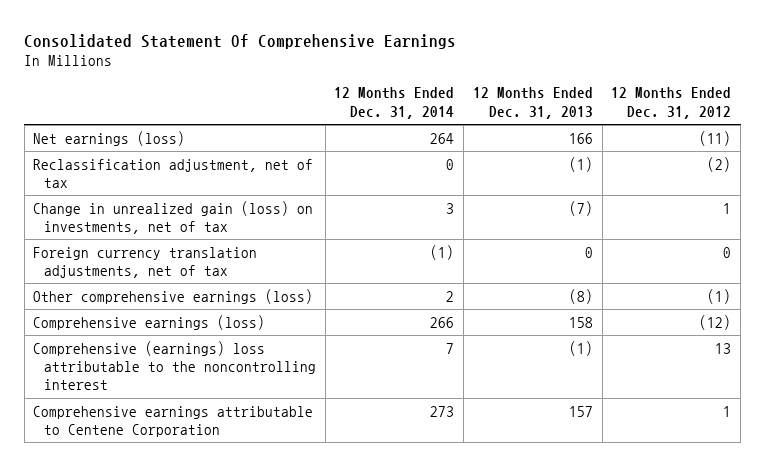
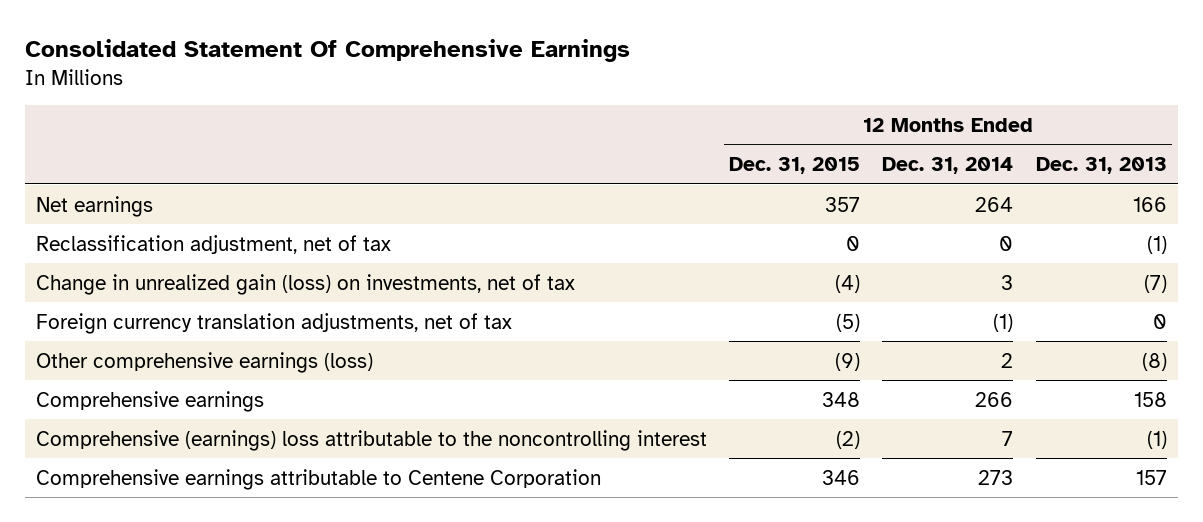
[611,87,732,119] 12 Months Ended Dec. 31, 2012 -> none
none -> [729,157,861,175] Dec. 31, 2015
[33,130,186,146] Net earnings (loss) -> [35,195,153,217] Net earnings
[33,314,266,330] Comprehensive earnings (loss) -> [35,390,264,412] Comprehensive earnings

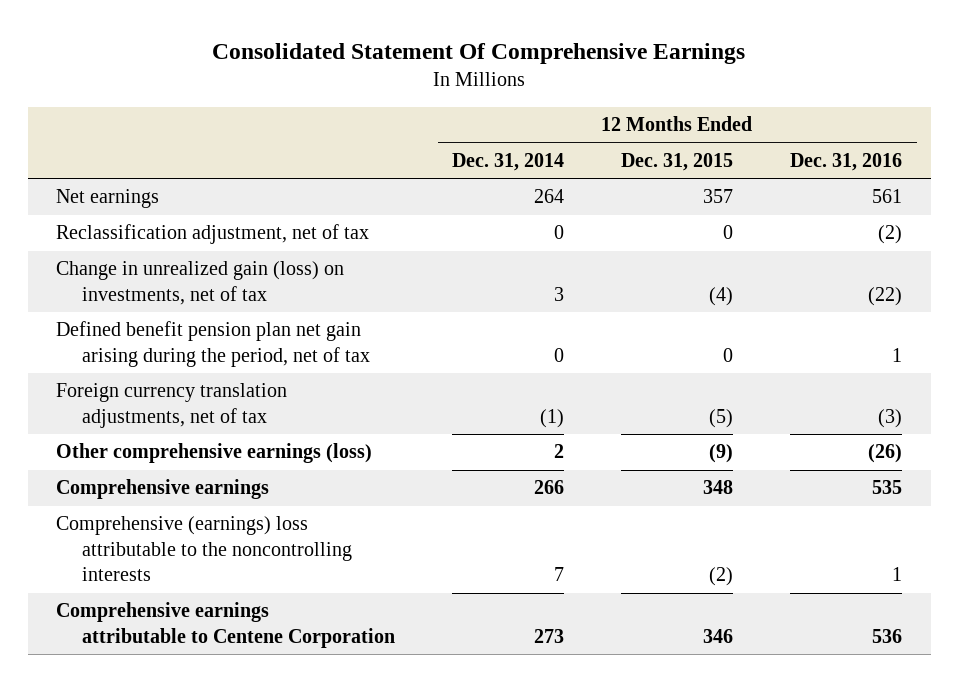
[1035,157,1167,175] Dec. 31, 2013 -> none
none -> [790,152,903,171] Dec. 31, 2016
none -> [56,321,371,367] Defined benefit pension plan net gain arising during the period, net of tax
[35,429,707,451] Comprehensive (earnings) loss attributable to the noncontrolling interest -> [56,516,353,582] Comprehensive (earnings) loss attributable to the noncontrolling interests

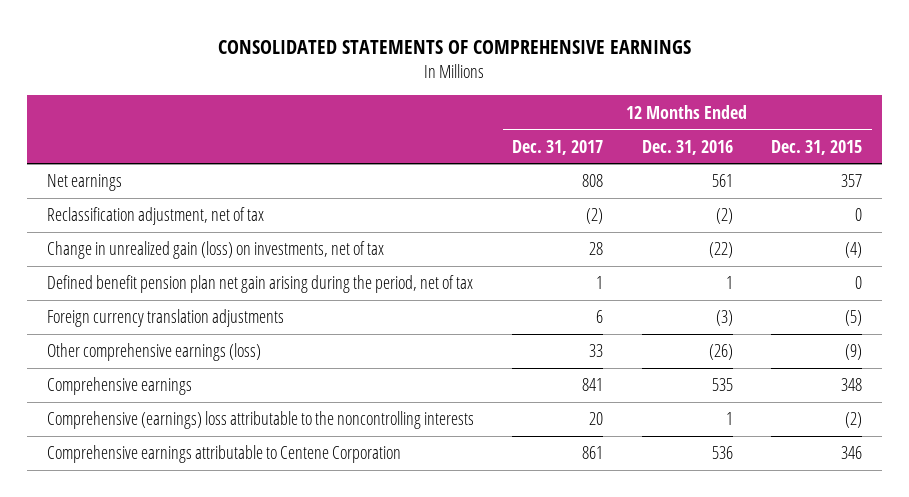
[212,43,746,65] Consolidated Statement Of Comprehensive Earnings -> [218,40,692,55] CONSOLIDATED STATEMENTS OF COMPREHENSIVE EARNINGS
[452,152,565,171] Dec. 31, 2014 -> none
none -> [512,139,604,155] Dec. 31, 2017
[56,383,288,428] Foreign currency translation adjustments, net of tax -> [46,309,284,328] Foreign currency translation adjustments

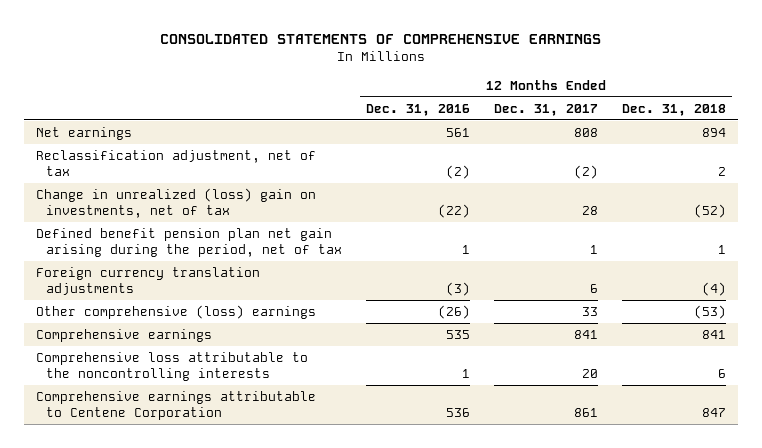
[771,139,863,155] Dec. 31, 2015 -> none
none -> [621,103,726,116] Dec. 31, 2018
[46,241,384,260] Change in unrealized gain (loss) on investments, net of tax -> [35,187,316,219] Change in unrealized (loss) gain on investments, net of tax
[46,343,261,362] Other comprehensive earnings (loss) -> [35,304,316,319] Other comprehensive (loss) earnings
[46,411,474,430] Comprehensive (earnings) loss attributable to the noncontrolling interests -> [35,351,308,382] Comprehensive loss attributable to the noncontrolling interests

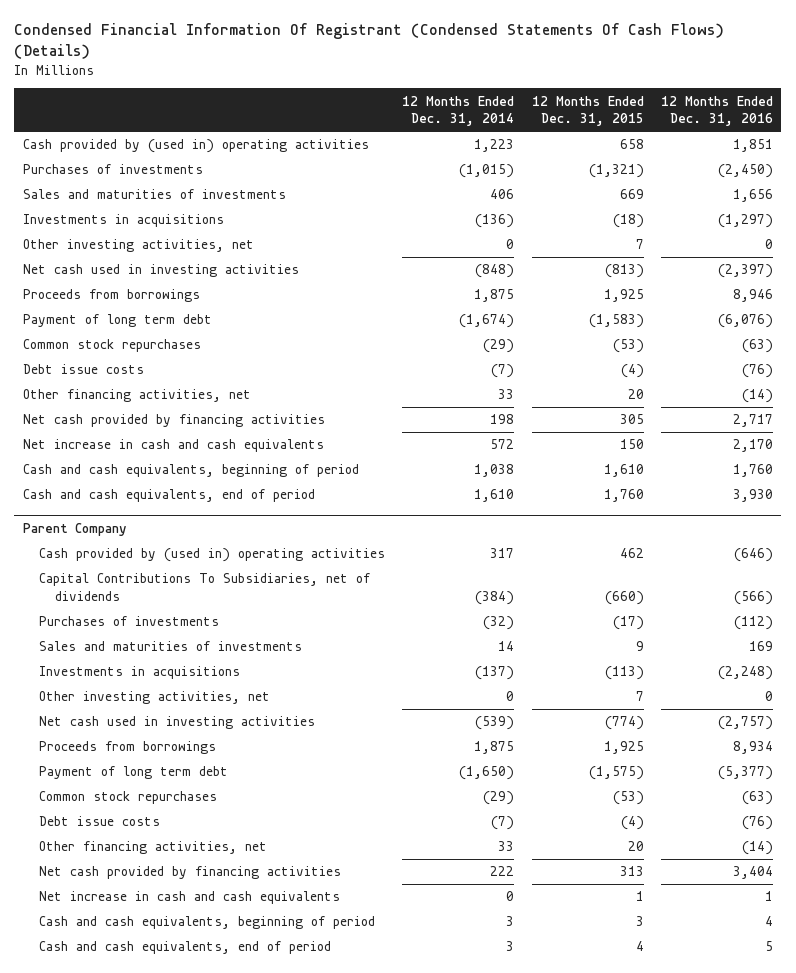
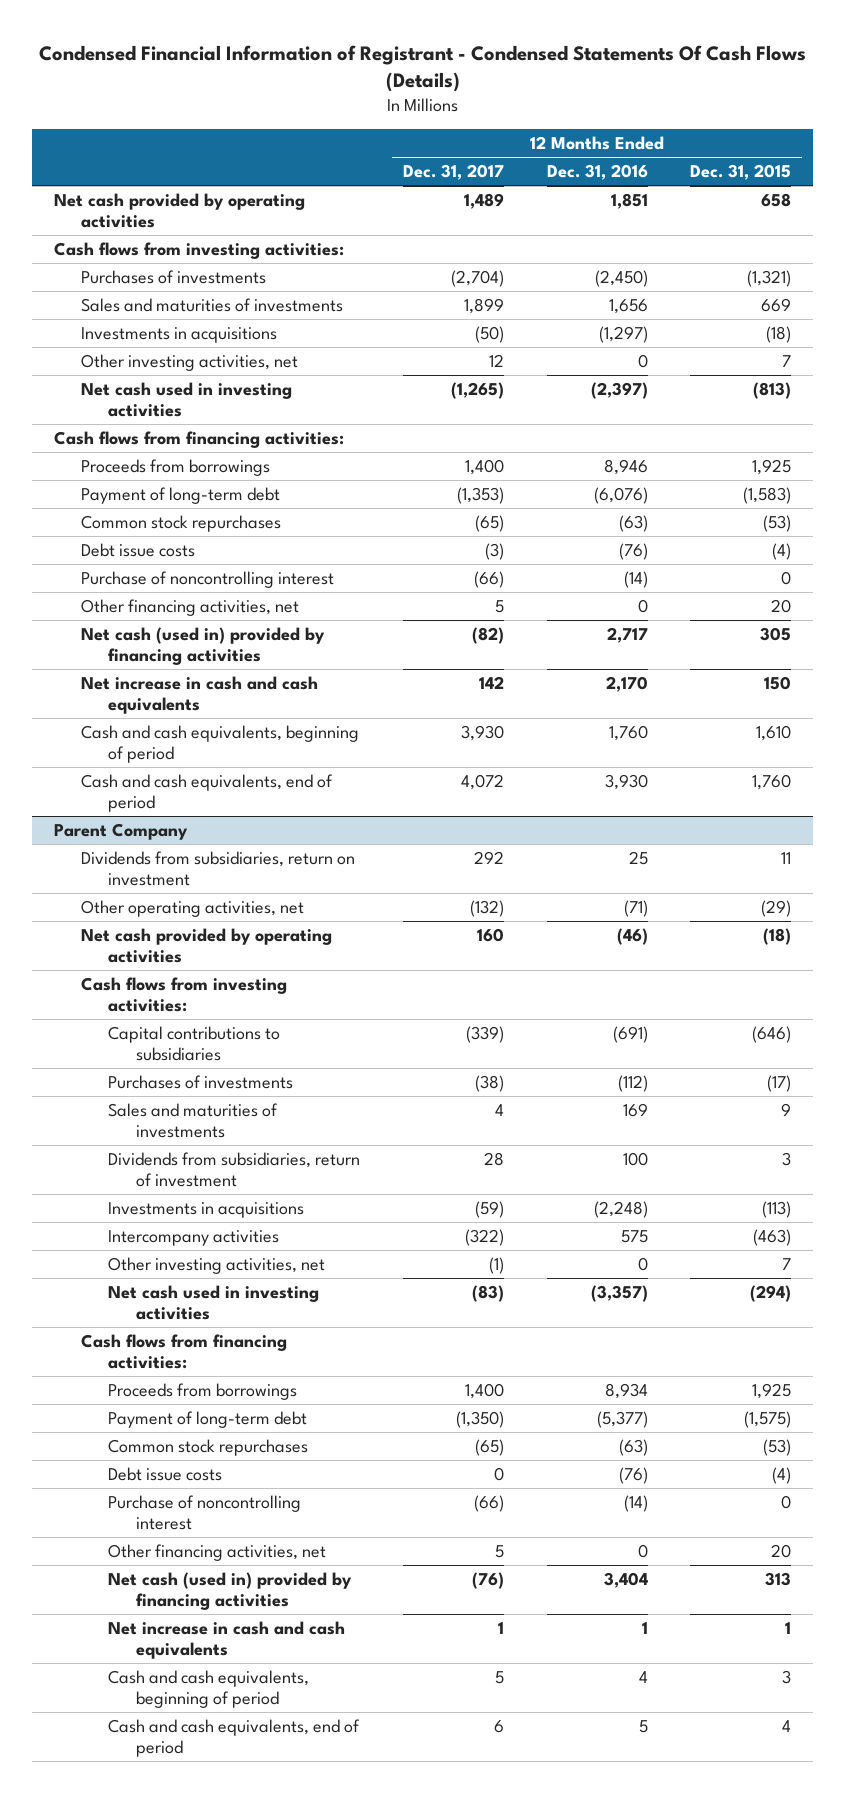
[14,23,725,60] Condensed Financial Information Of Registrant (Condensed Statements Of Cash Flows) (Details) -> [38,44,806,93] Condensed Financial Information of Registrant - Condensed Statements Of Cash Flows (Details)
[402,95,515,126] 12 Months Ended Dec. 31, 2014 -> none
none -> [402,163,504,180] Dec. 31, 2017
[23,139,370,154] Cash provided by (used in) operating activities -> [53,192,305,229] Net cash provided by operating activities
none -> [53,241,344,259] Cash flows from investing activities:
none -> [53,430,344,448] Cash flows from financing activities:
[23,314,213,328] Payment of long term debt -> [80,486,280,504] Payment of long-term debt
none -> [80,570,334,588] Purchase of noncontrolling interest
[741,389,773,404] (14) -> [637,598,648,613] 0
[23,414,326,428] Net cash provided by financing activities -> [80,626,325,666] Net cash (used in) provided by financing activities
none -> [80,850,355,887] Dividends from subsidiaries, return on investment
none -> [80,899,304,917] Other operating activities, net
[39,548,386,563] Cash provided by (used in) operating activities -> [80,927,332,964] Net cash provided by operating activities
[619,548,644,559] 462 -> [763,927,792,945] (18)
[733,548,773,563] (646) -> [616,927,648,945] (46)
none -> [80,976,287,1013] Cash flows from investing activities:
[39,573,371,601] Capital Contributions To Subsidiaries, net of dividends -> [108,1025,281,1062] Capital contributions to subsidiaries
[604,590,644,605] (660) -> [752,1025,792,1043] (646)
[733,590,773,605] (566) -> [612,1025,648,1043] (691)
none -> [108,1151,361,1188] Dividends from subsidiaries, return of investment
none -> [108,1229,280,1246] Intercompany activities
[604,716,644,731] (774) -> [750,1284,792,1302] (294)
[717,716,773,731] (2,757) -> [590,1284,648,1302] (3,357)
none -> [80,1333,287,1370] Cash flows from financing activities:
[39,766,229,780] Payment of long term debt -> [108,1410,308,1428] Payment of long-term debt
none -> [108,1494,302,1531] Purchase of noncontrolling interest
[741,841,773,856] (14) -> [637,1543,648,1558] 0
[39,866,342,880] Net cash provided by financing activities -> [108,1571,353,1611] Net cash (used in) provided by financing activities

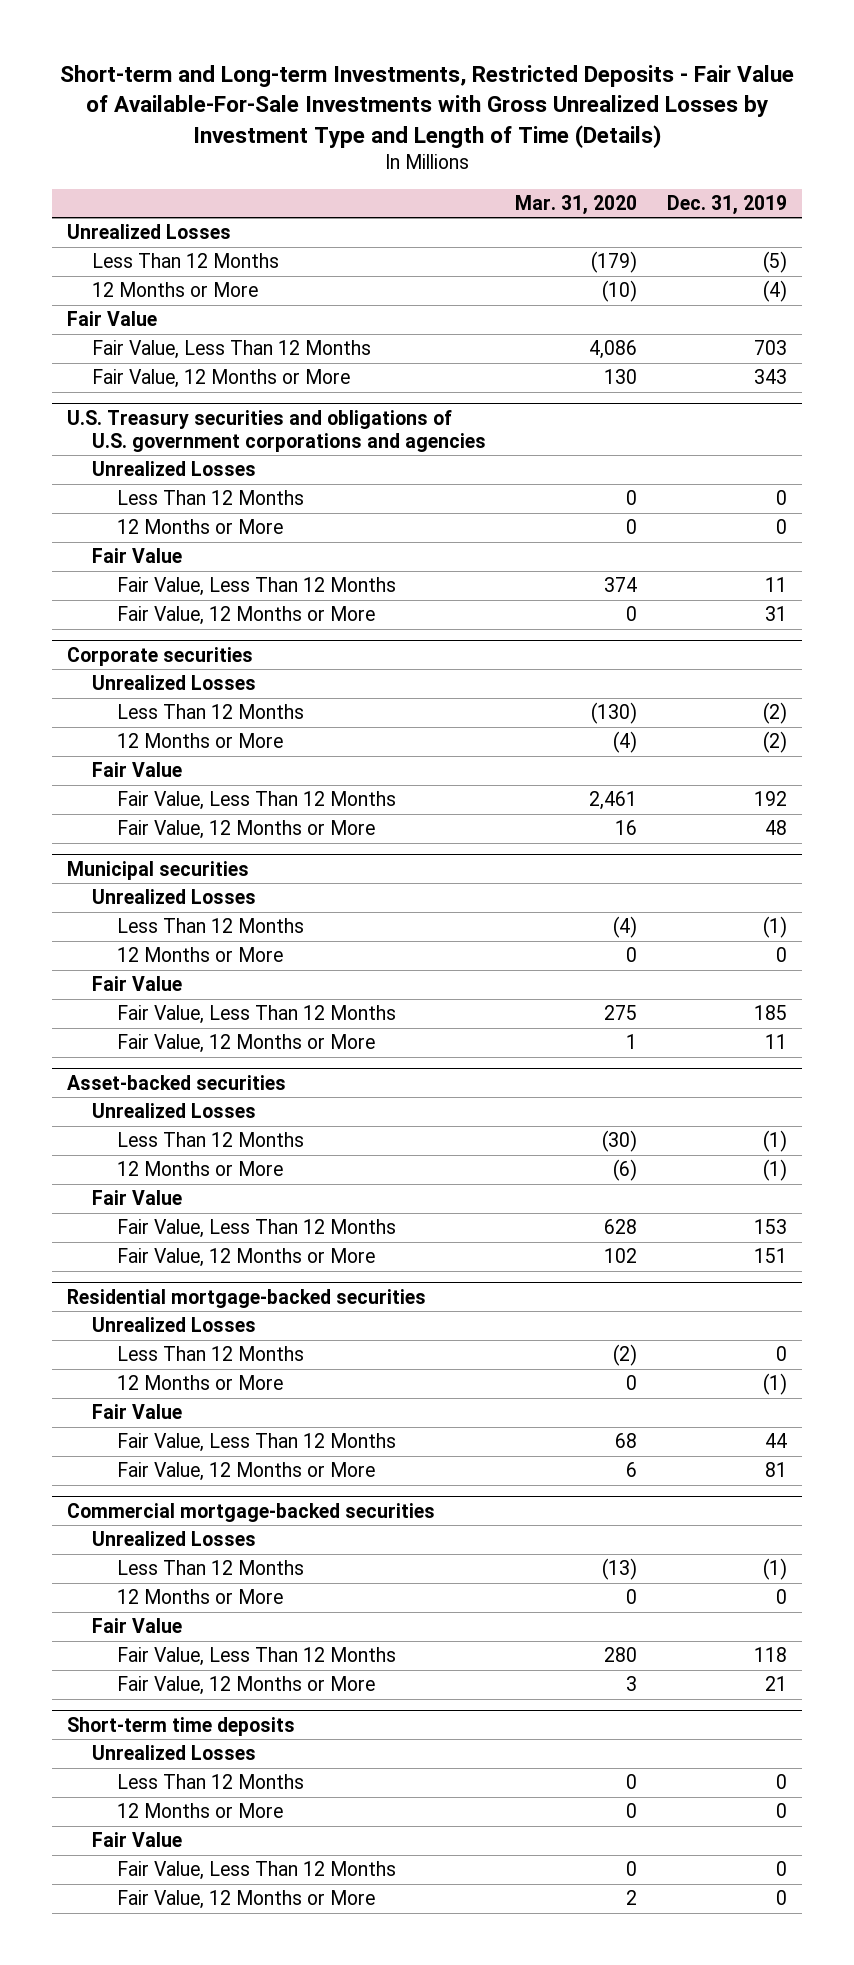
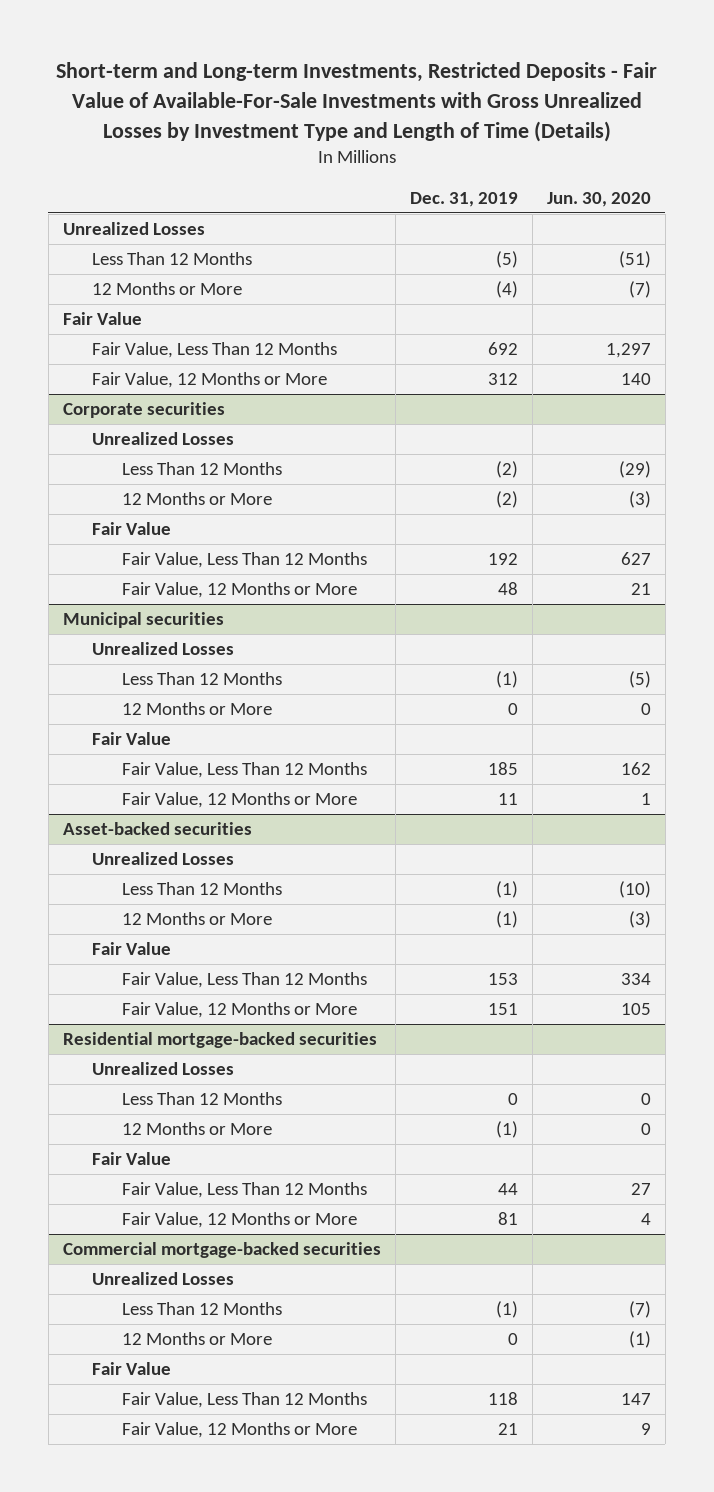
[515,195,638,216] Mar. 31, 2020 -> none
none -> [546,191,651,207] Jun. 30, 2020
[66,409,486,453] U.S. Treasury securities and obligations of U.S. government corporations and agencies -> none
[91,461,256,477] Unrealized Losses -> none
[116,490,304,506] Less Than 12 Months -> none
[116,519,283,535] 12 Months or More -> none
[91,548,182,564] Fair Value -> none
[116,577,396,597] Fair Value, Less Than 12 Months -> none
[116,606,375,626] Fair Value, 12 Months or More -> none
[754,340,788,356] 703 -> [487,342,518,356] 692
[754,369,788,385] 343 -> [487,373,518,386] 312
[66,1716,295,1736] Short-term time deposits -> none
[91,1745,256,1761] Unrealized Losses -> none
[116,1774,304,1790] Less Than 12 Months -> none
[116,1803,283,1819] 12 Months or More -> none
[91,1832,182,1848] Fair Value -> none
[116,1861,396,1881] Fair Value, Less Than 12 Months -> none
[116,1890,375,1910] Fair Value, 12 Months or More -> none

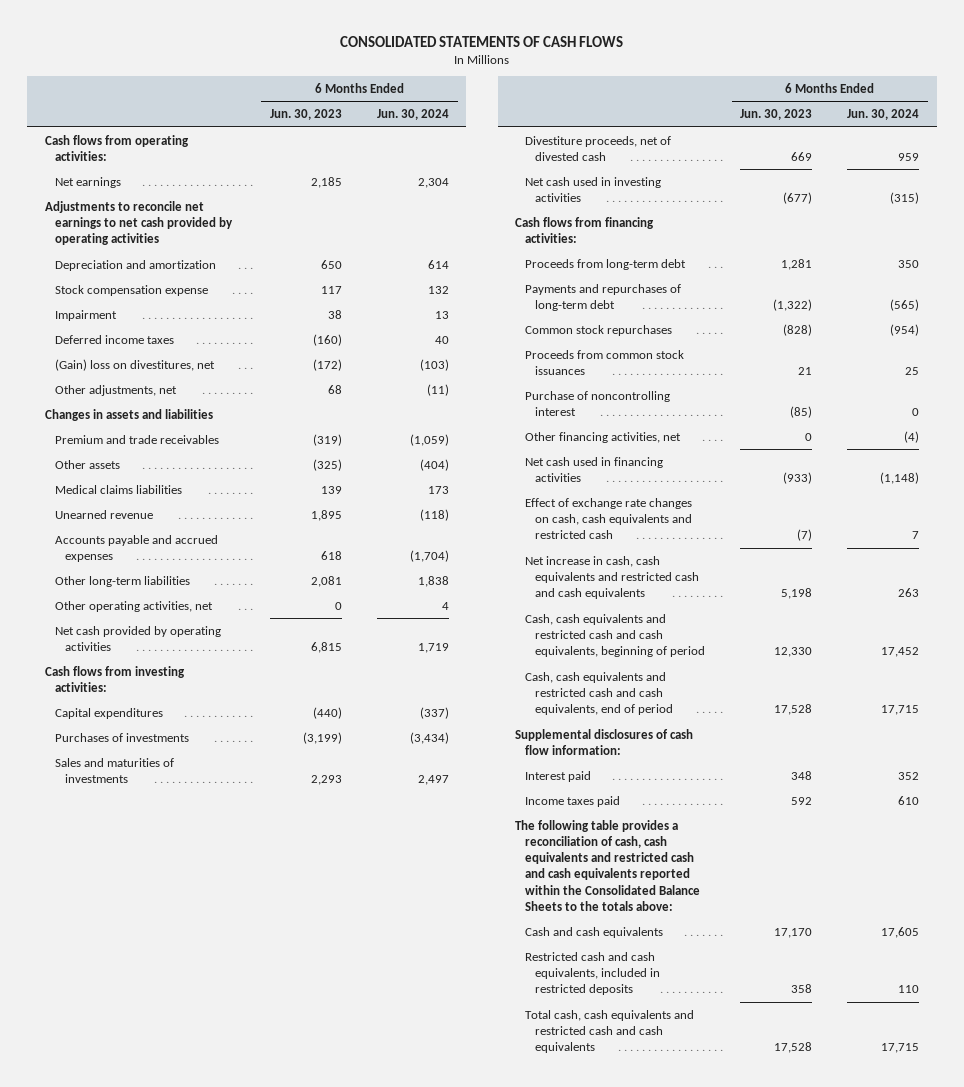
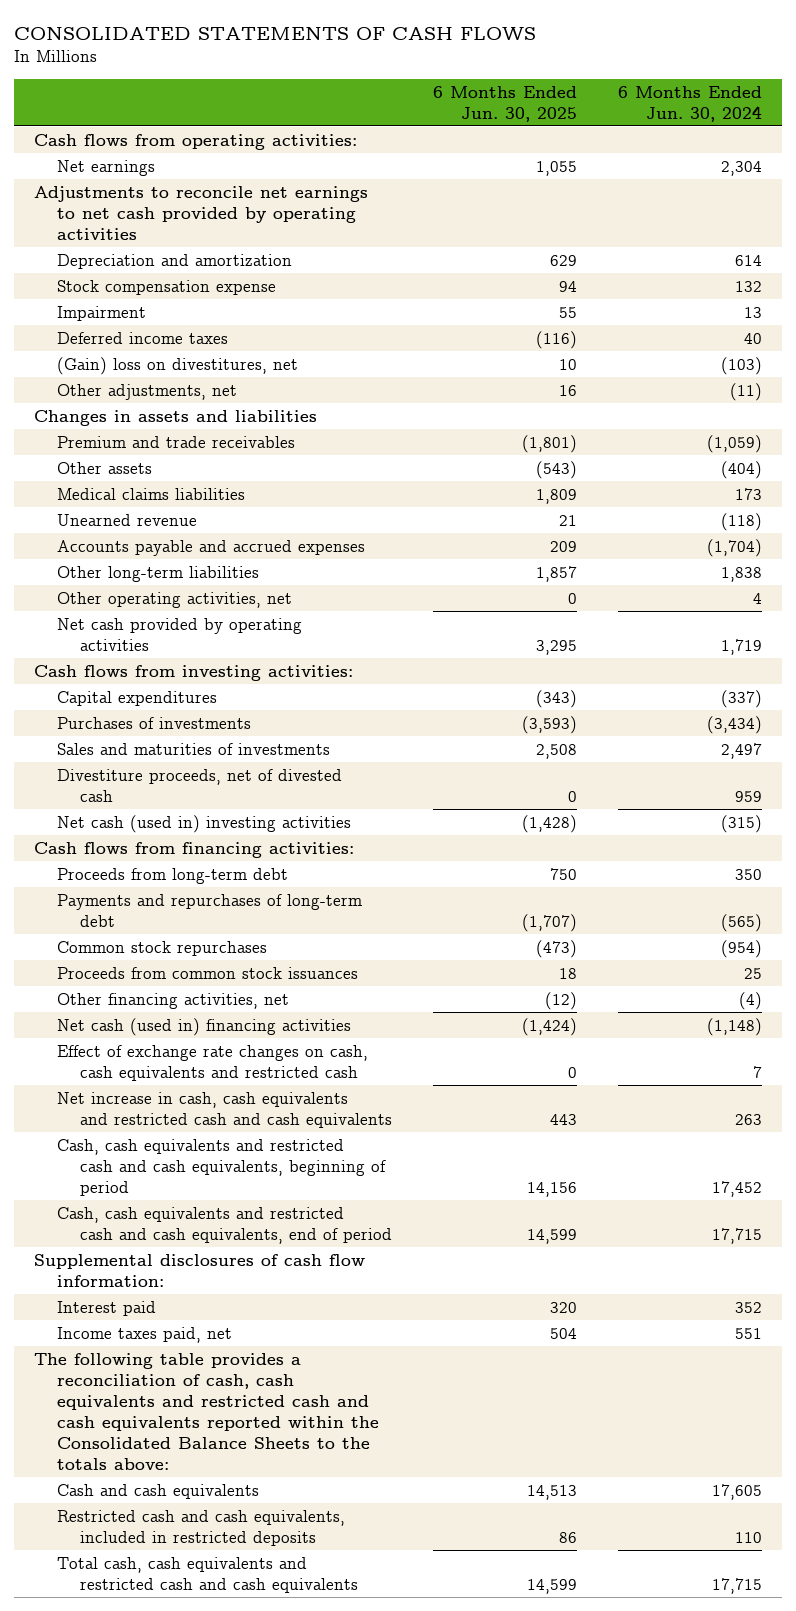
[270,109,343,121] Jun. 30, 2023 -> none
none -> [433,85,578,122] 6 Months Ended Jun. 30, 2025
[525,176,662,202] Net cash used in investing activities -> [57,814,352,833] Net cash (used in) investing activities
[525,390,671,416] Purchase of noncontrolling interest -> none
[525,456,664,482] Net cash used in financing activities -> [57,1017,352,1036] Net cash (used in) financing activities
[525,795,621,807] Income taxes paid -> [57,1326,233,1343] Income taxes paid, net
[898,795,920,805] 610 -> [734,1327,762,1339] 551

